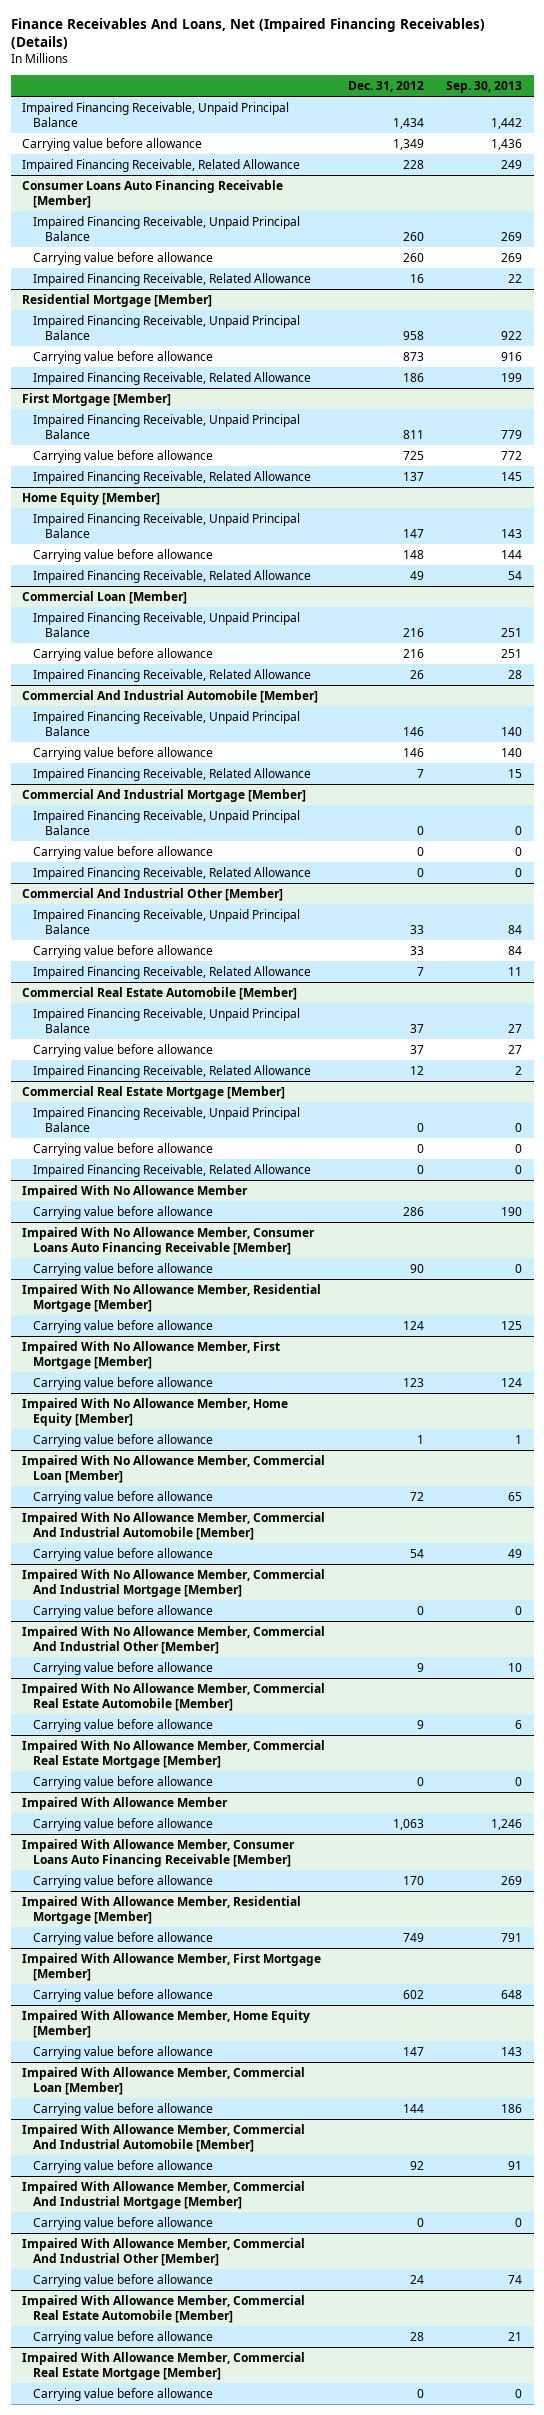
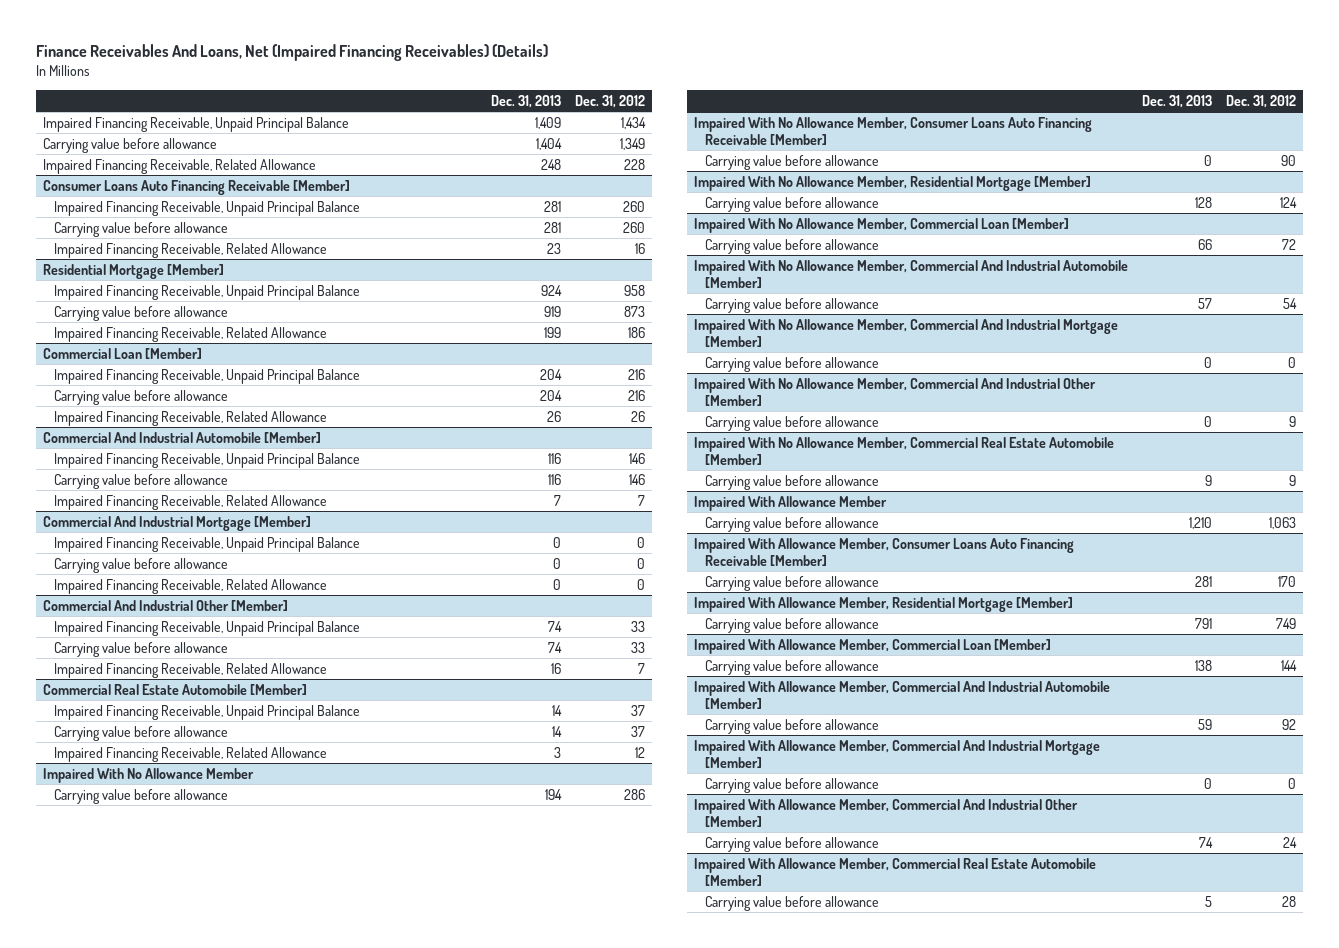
[446,80,523,93] Sep. 30, 2013 -> none
none -> [490,94,561,108] Dec. 31, 2013
[21,392,171,406] First Mortgage [Member] -> none
[33,413,301,439] Impaired Financing Receivable, Unpaid Principal Balance -> none
[33,449,214,463] Carrying value before allowance -> none
[33,470,312,484] Impaired Financing Receivable, Related Allowance -> none
[21,491,160,505] Home Equity [Member] -> none
[33,512,301,538] Impaired Financing Receivable, Unpaid Principal Balance -> none
[33,548,214,562] Carrying value before allowance -> none
[33,569,312,583] Impaired Financing Receivable, Related Allowance -> none
[21,1085,285,1099] Commercial Real Estate Mortgage [Member] -> none
[33,1106,301,1132] Impaired Financing Receivable, Unpaid Principal Balance -> none
[33,1142,214,1156] Carrying value before allowance -> none
[33,1163,312,1177] Impaired Financing Receivable, Related Allowance -> none
[21,1340,280,1369] Impaired With No Allowance Member, First Mortgage [Member] -> none
[33,1376,214,1390] Carrying value before allowance -> none
[21,1397,288,1426] Impaired With No Allowance Member, Home Equity [Member] -> none
[33,1433,214,1447] Carrying value before allowance -> none
[21,1739,325,1768] Impaired With No Allowance Member, Commercial Real Estate Mortgage [Member] -> none
[33,1775,214,1789] Carrying value before allowance -> none
[21,1952,321,1981] Impaired With Allowance Member, First Mortgage [Member] -> none
[33,1988,214,2002] Carrying value before allowance -> none
[21,2009,310,2038] Impaired With Allowance Member, Home Equity [Member] -> none
[33,2045,214,2059] Carrying value before allowance -> none
[21,2351,305,2380] Impaired With Allowance Member, Commercial Real Estate Mortgage [Member] -> none
[33,2387,214,2401] Carrying value before allowance -> none

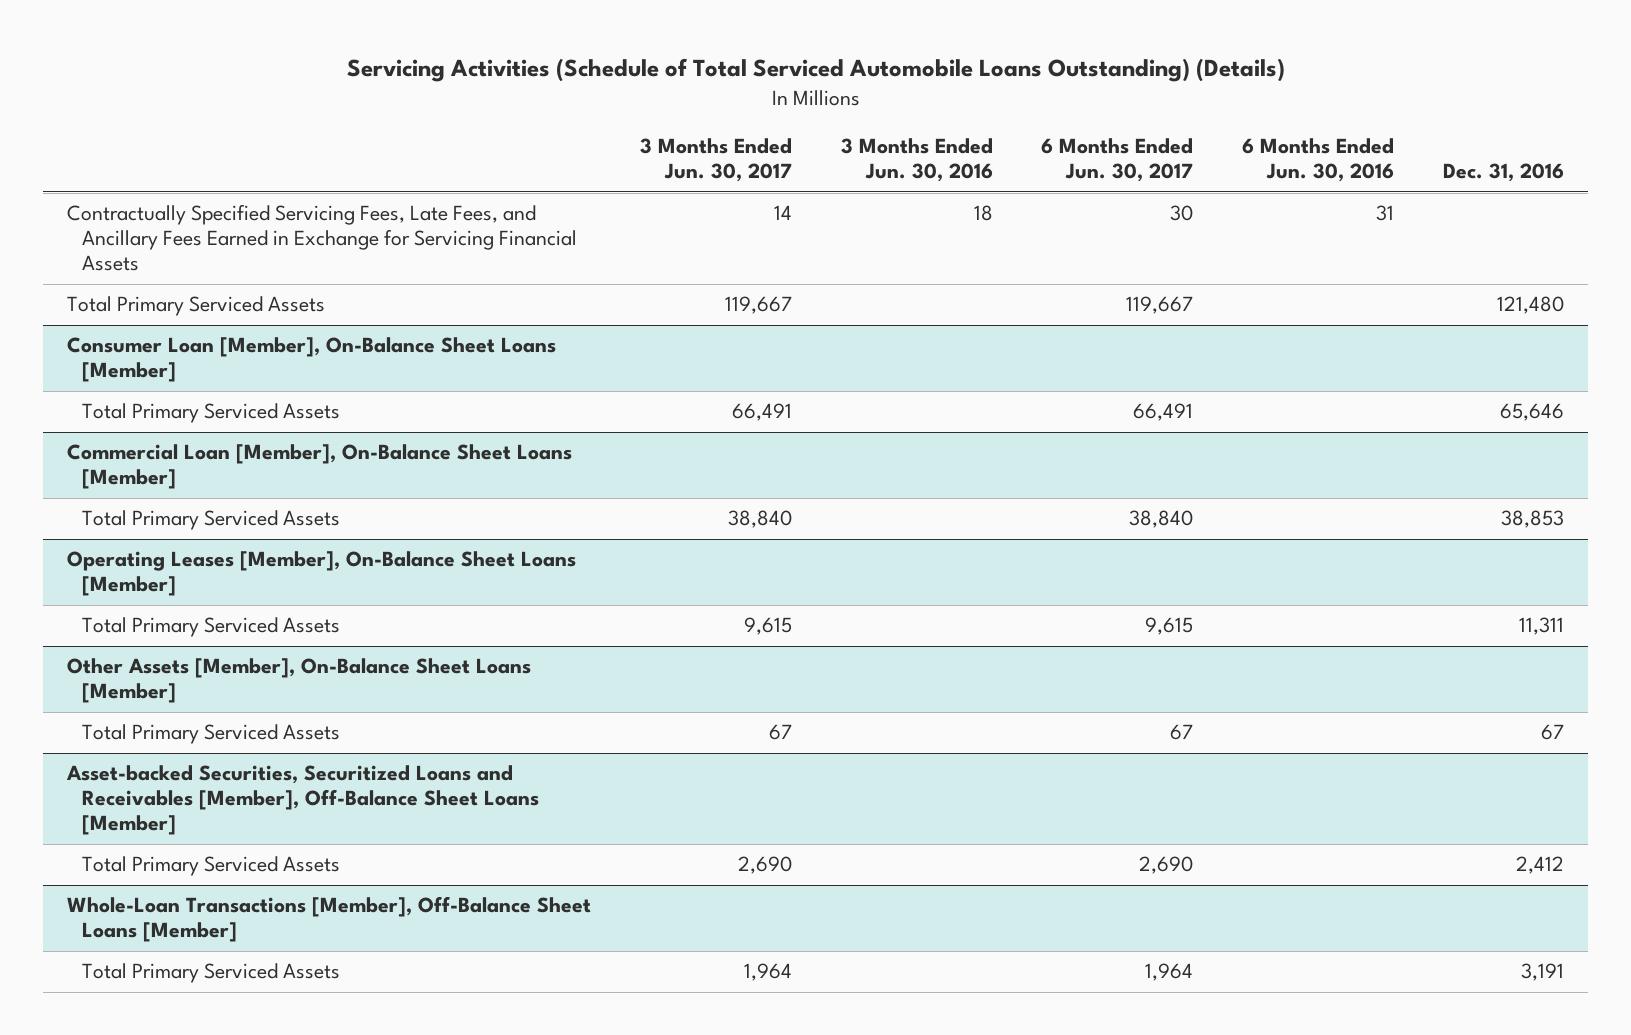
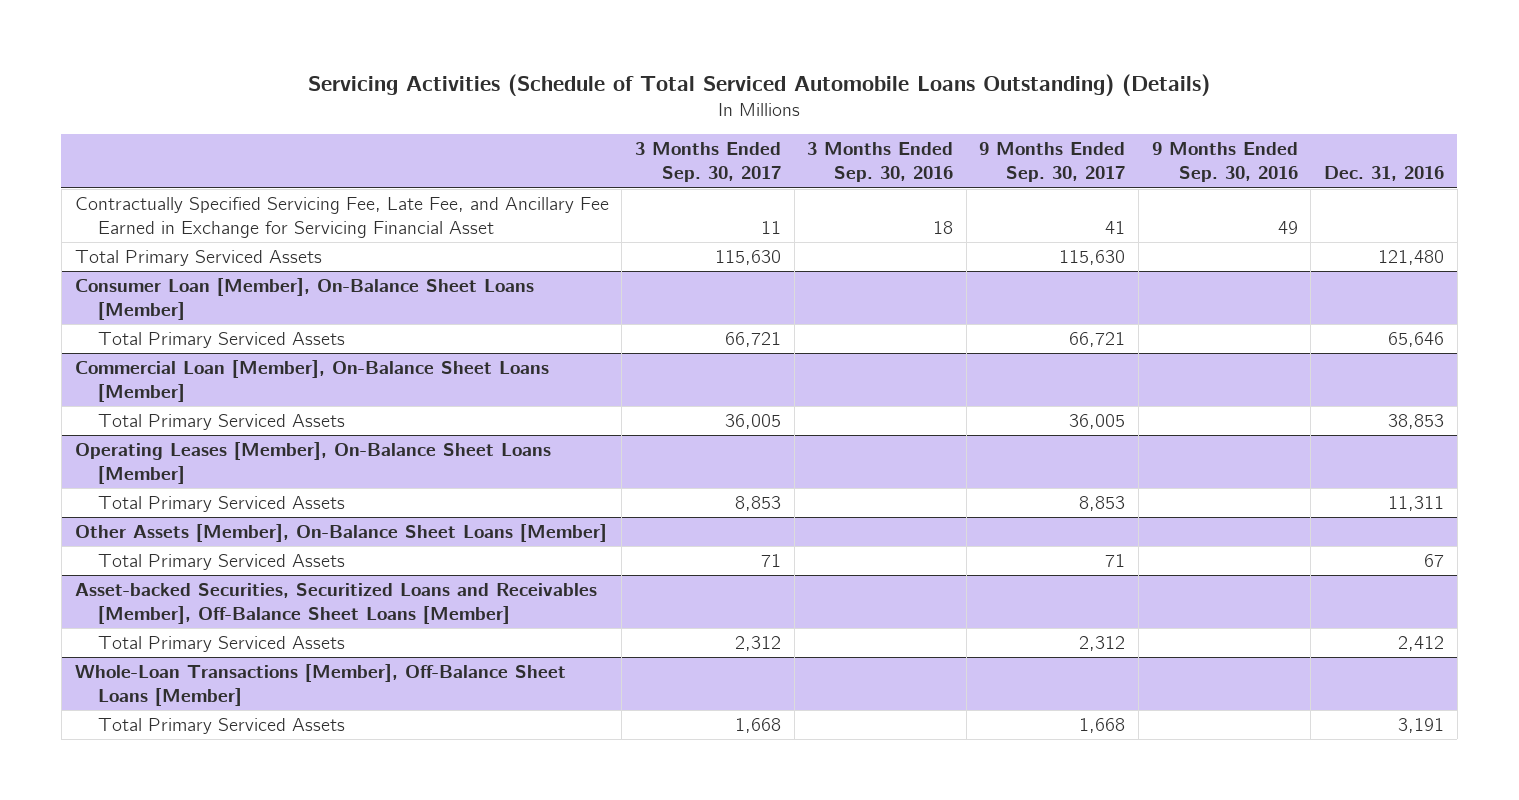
[639,138,792,183] 3 Months Ended Jun. 30, 2017 -> none
[840,138,993,183] 3 Months Ended Jun. 30, 2016 -> none
[1041,138,1194,183] 6 Months Ended Jun. 30, 2017 -> none
[1242,138,1395,183] 6 Months Ended Jun. 30, 2016 -> none
none -> [634,142,781,183] 3 Months Ended Sep. 30, 2017
none -> [807,142,954,183] 3 Months Ended Sep. 30, 2016
none -> [979,142,1126,183] 9 Months Ended Sep. 30, 2017
none -> [1151,142,1298,183] 9 Months Ended Sep. 30, 2016
[67,204,578,272] Contractually Specified Servicing Fees, Late Fees, and Ancillary Fees Earned in Exchange for Servicing Financial Assets -> [74,196,609,239] Contractually Specified Servicing Fee, Late Fee, and Ancillary Fee Earned in Exchange for Servicing Financial Asset

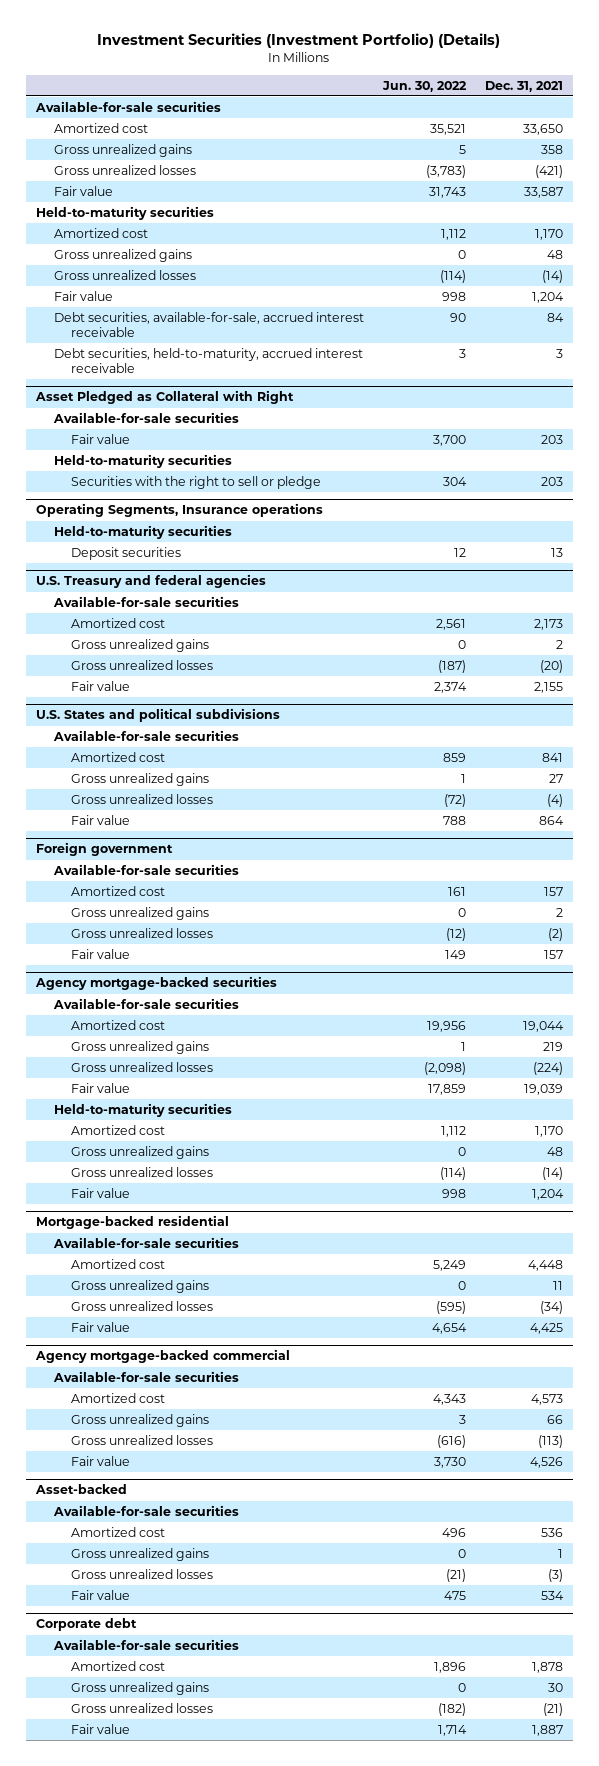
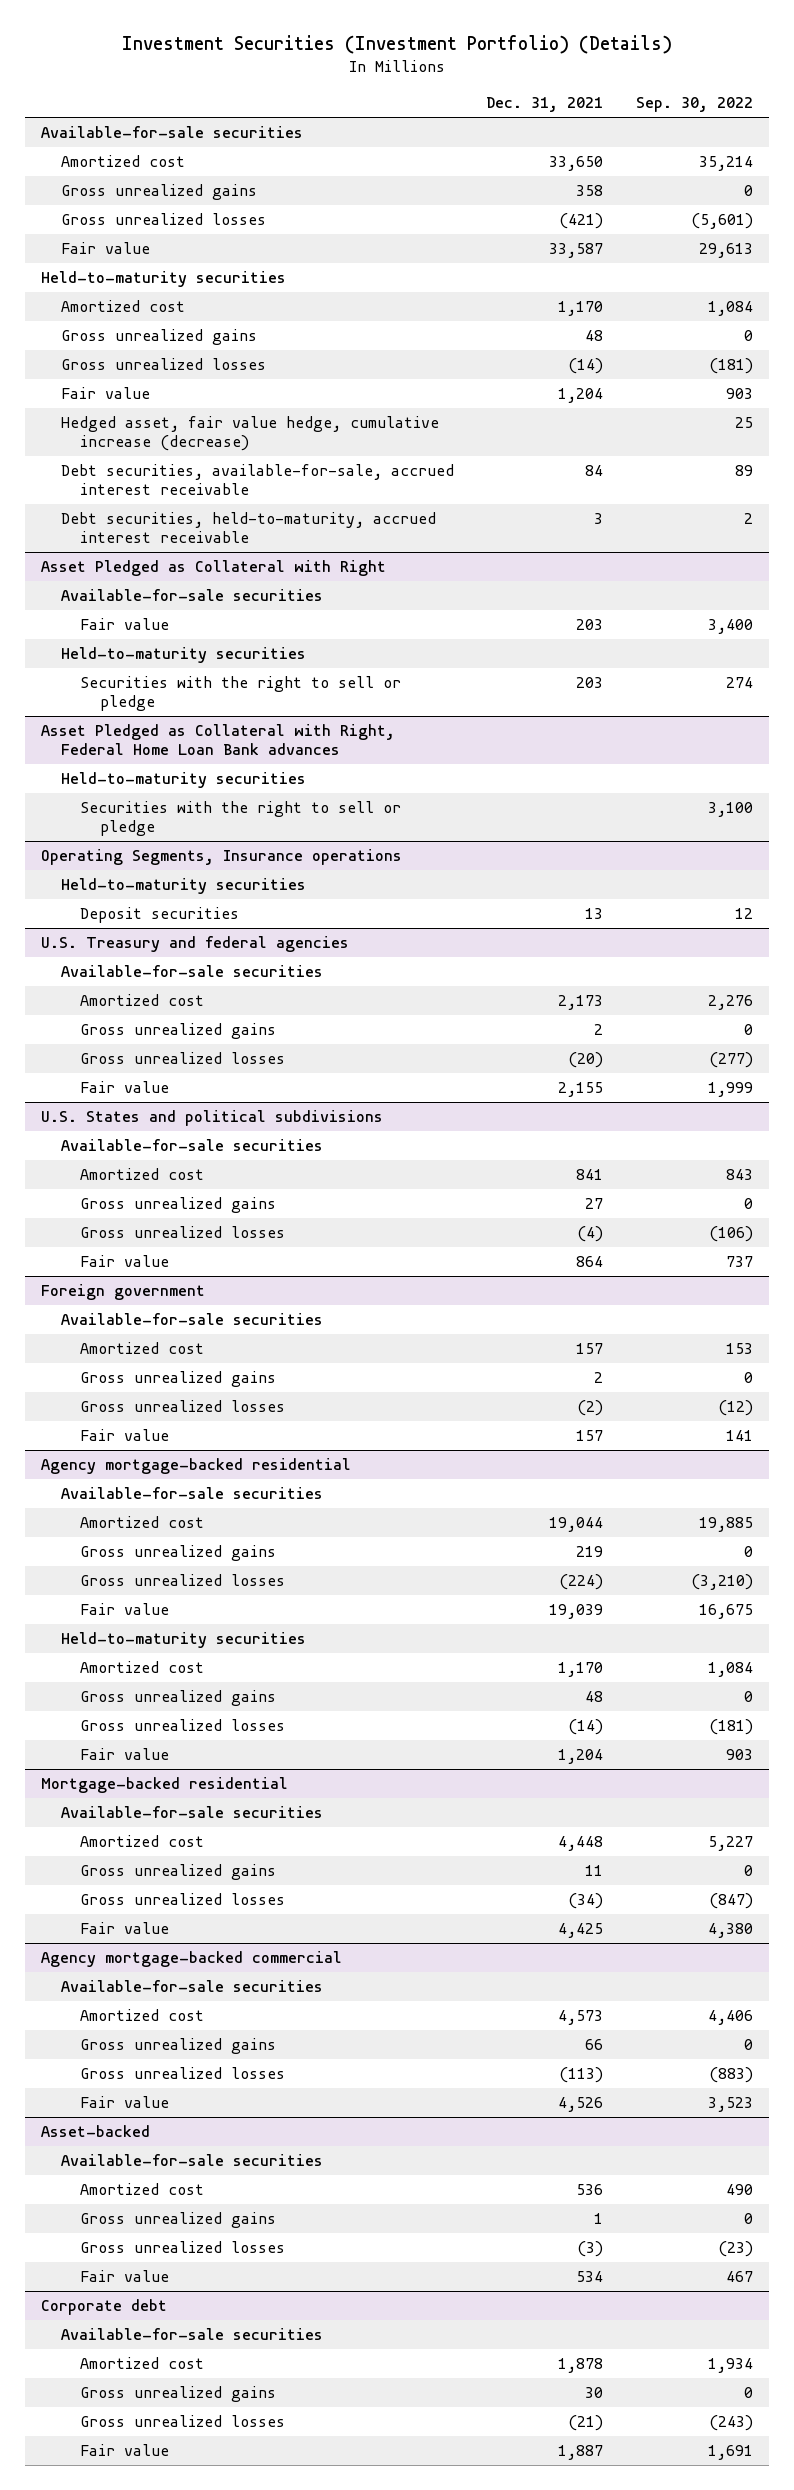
[381,80,467,92] Jun. 30, 2022 -> none
none -> [635,97,753,113] Sep. 30, 2022
none -> [60,416,439,452] Hedged asset, fair value hedge, cumulative increase (decrease)
none -> [41,724,396,756] Asset Pledged as Collateral with Right, Federal Home Loan Bank advances
none -> [60,772,306,789] Held-to-maturity securities
none -> [80,801,402,837] Securities with the right to sell or pledge
[34,976,277,991] Agency mortgage-backed securities -> [41,1458,352,1475] Agency mortgage-backed residential

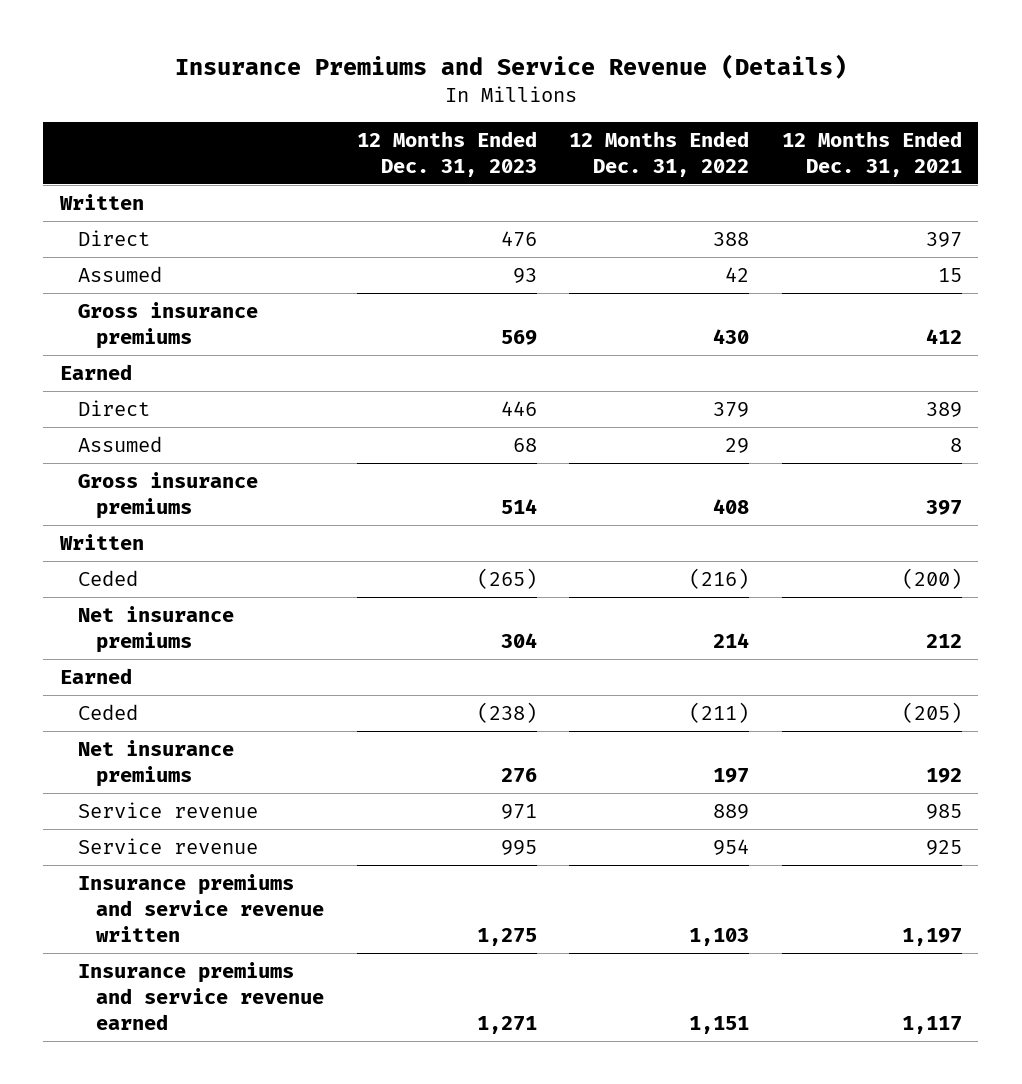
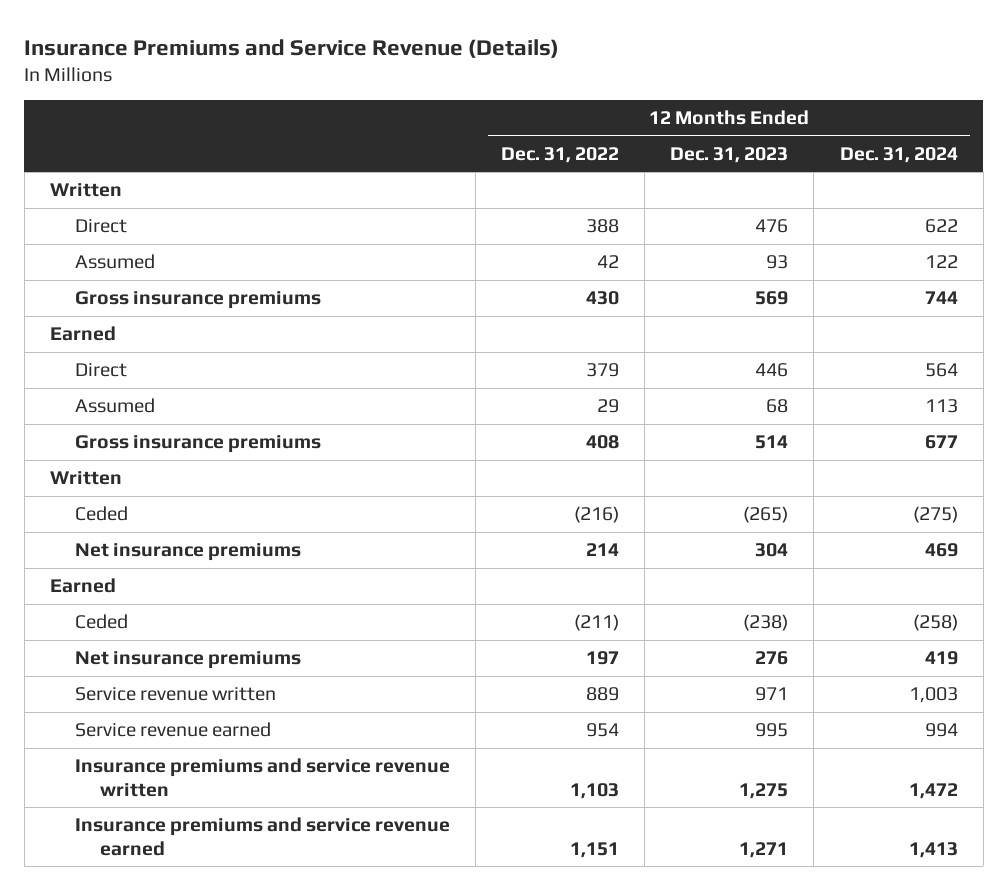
[781,130,962,178] 12 Months Ended Dec. 31, 2021 -> none
none -> [839,146,958,163] Dec. 31, 2024
[77,802,258,819] Service revenue -> [74,687,276,702] Service revenue written
[77,838,258,855] Service revenue -> [74,722,271,738] Service revenue earned

